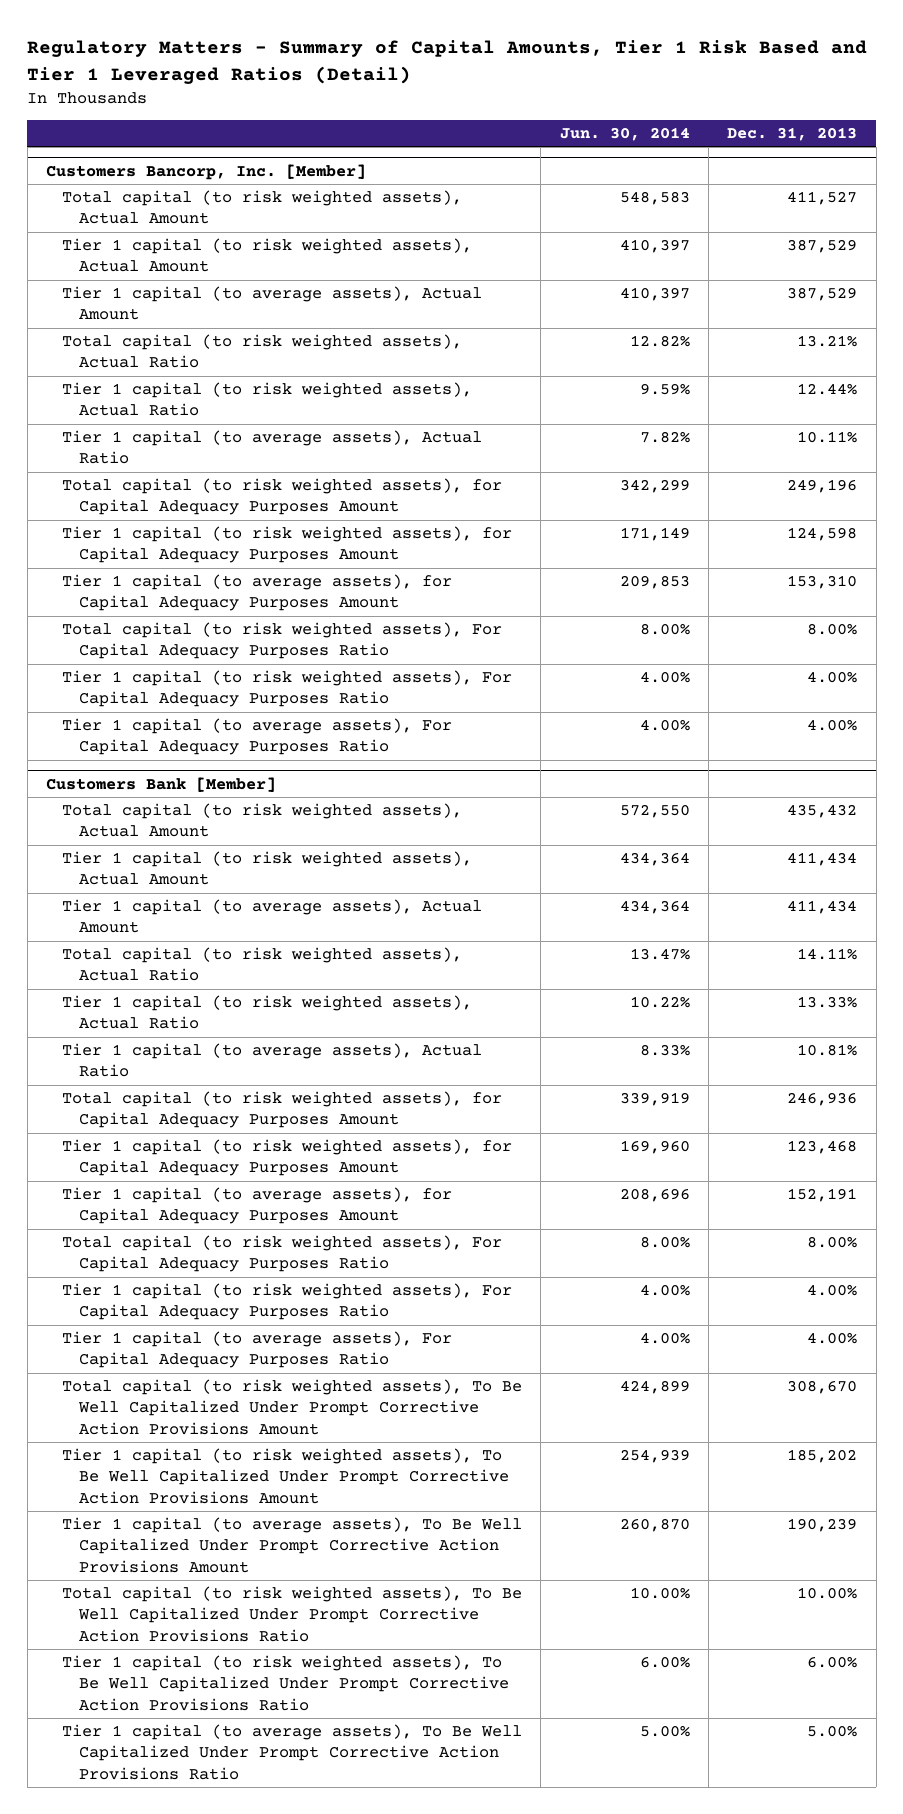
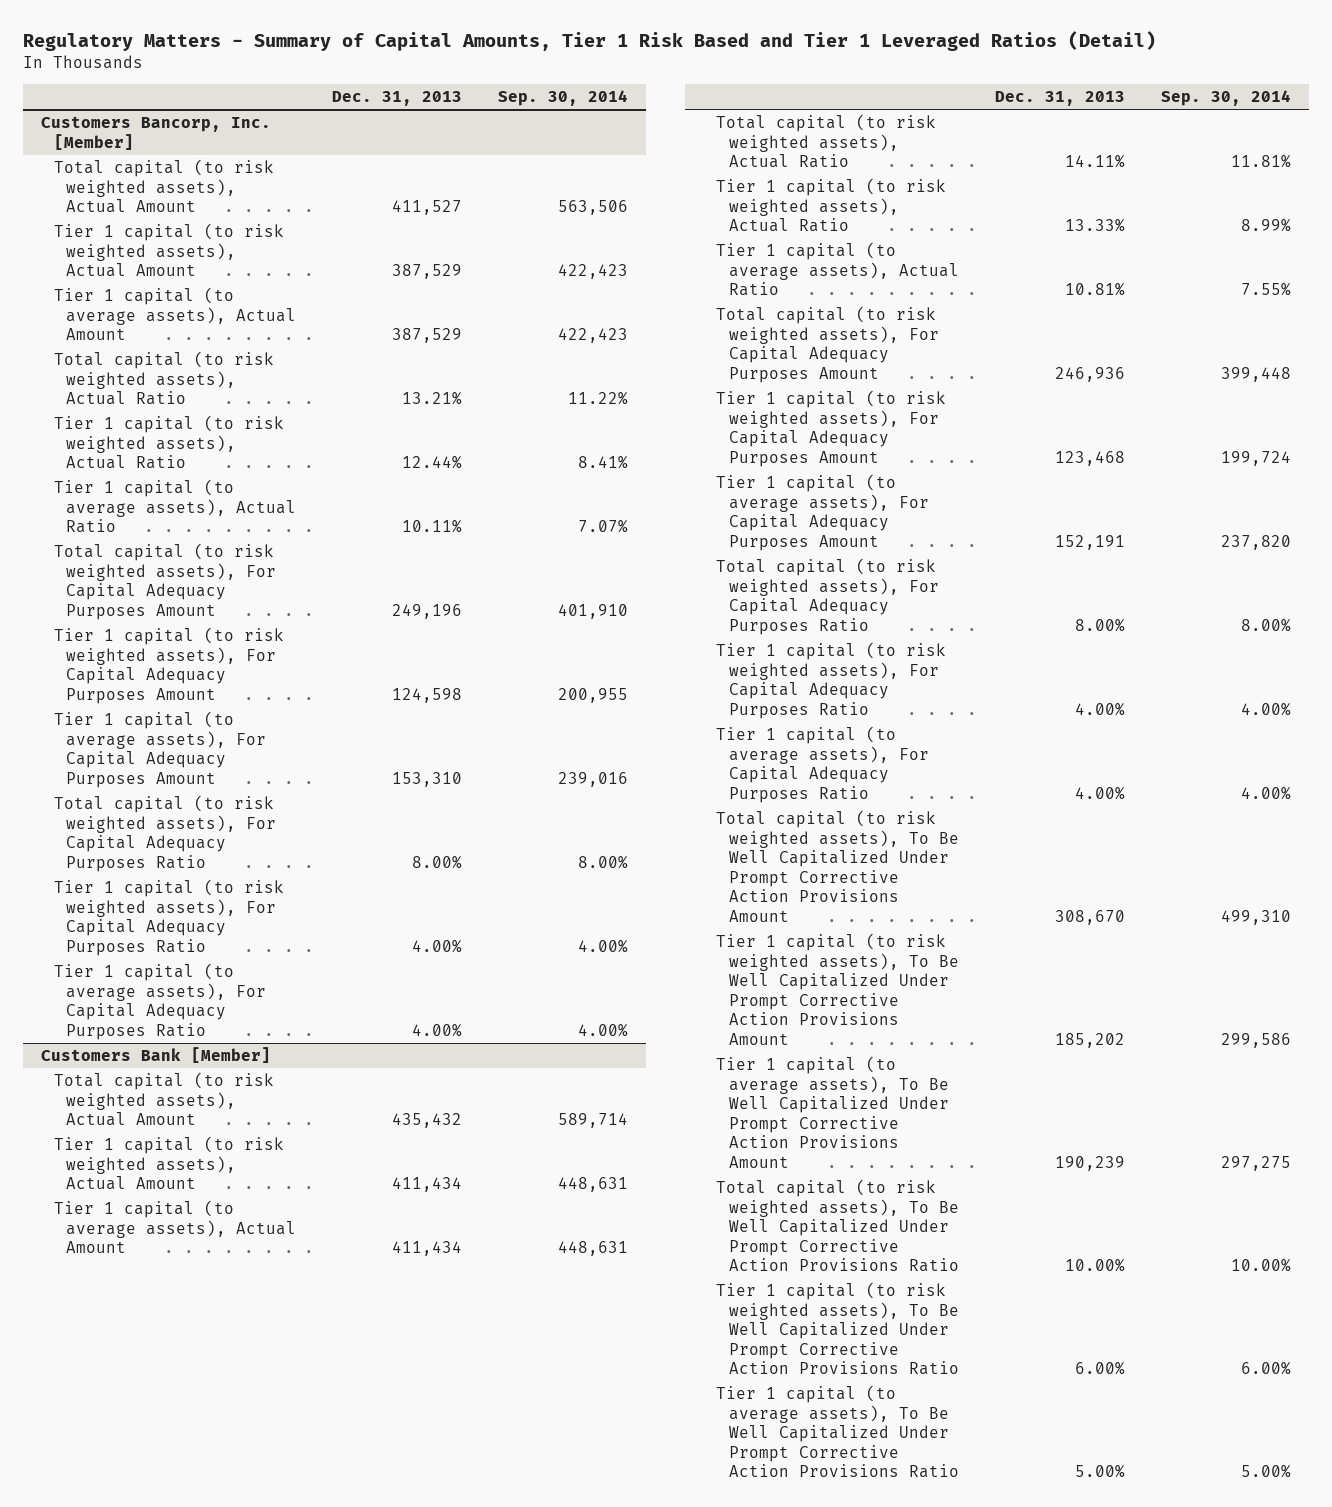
[559,126,690,141] Jun. 30, 2014 -> none
none -> [498,90,629,107] Sep. 30, 2014
[62,478,503,516] Total capital (to risk weighted assets), for Capital Adequacy Purposes Amount -> [53,542,277,620] Total capital (to risk weighted assets), For Capital Adequacy Purposes Amount
[62,526,513,564] Tier 1 capital (to risk weighted assets), for Capital Adequacy Purposes Amount -> [53,626,284,704] Tier 1 capital (to risk weighted assets), For Capital Adequacy Purposes Amount
[62,574,453,612] Tier 1 capital (to average assets), for Capital Adequacy Purposes Amount -> [53,710,267,788] Tier 1 capital (to average assets), For Capital Adequacy Purposes Amount
[62,1091,503,1129] Total capital (to risk weighted assets), for Capital Adequacy Purposes Amount -> [715,305,939,383] Total capital (to risk weighted assets), For Capital Adequacy Purposes Amount
[62,1139,513,1177] Tier 1 capital (to risk weighted assets), for Capital Adequacy Purposes Amount -> [715,389,946,467] Tier 1 capital (to risk weighted assets), For Capital Adequacy Purposes Amount
[62,1187,453,1225] Tier 1 capital (to average assets), for Capital Adequacy Purposes Amount -> [715,473,929,551] Tier 1 capital (to average assets), For Capital Adequacy Purposes Amount

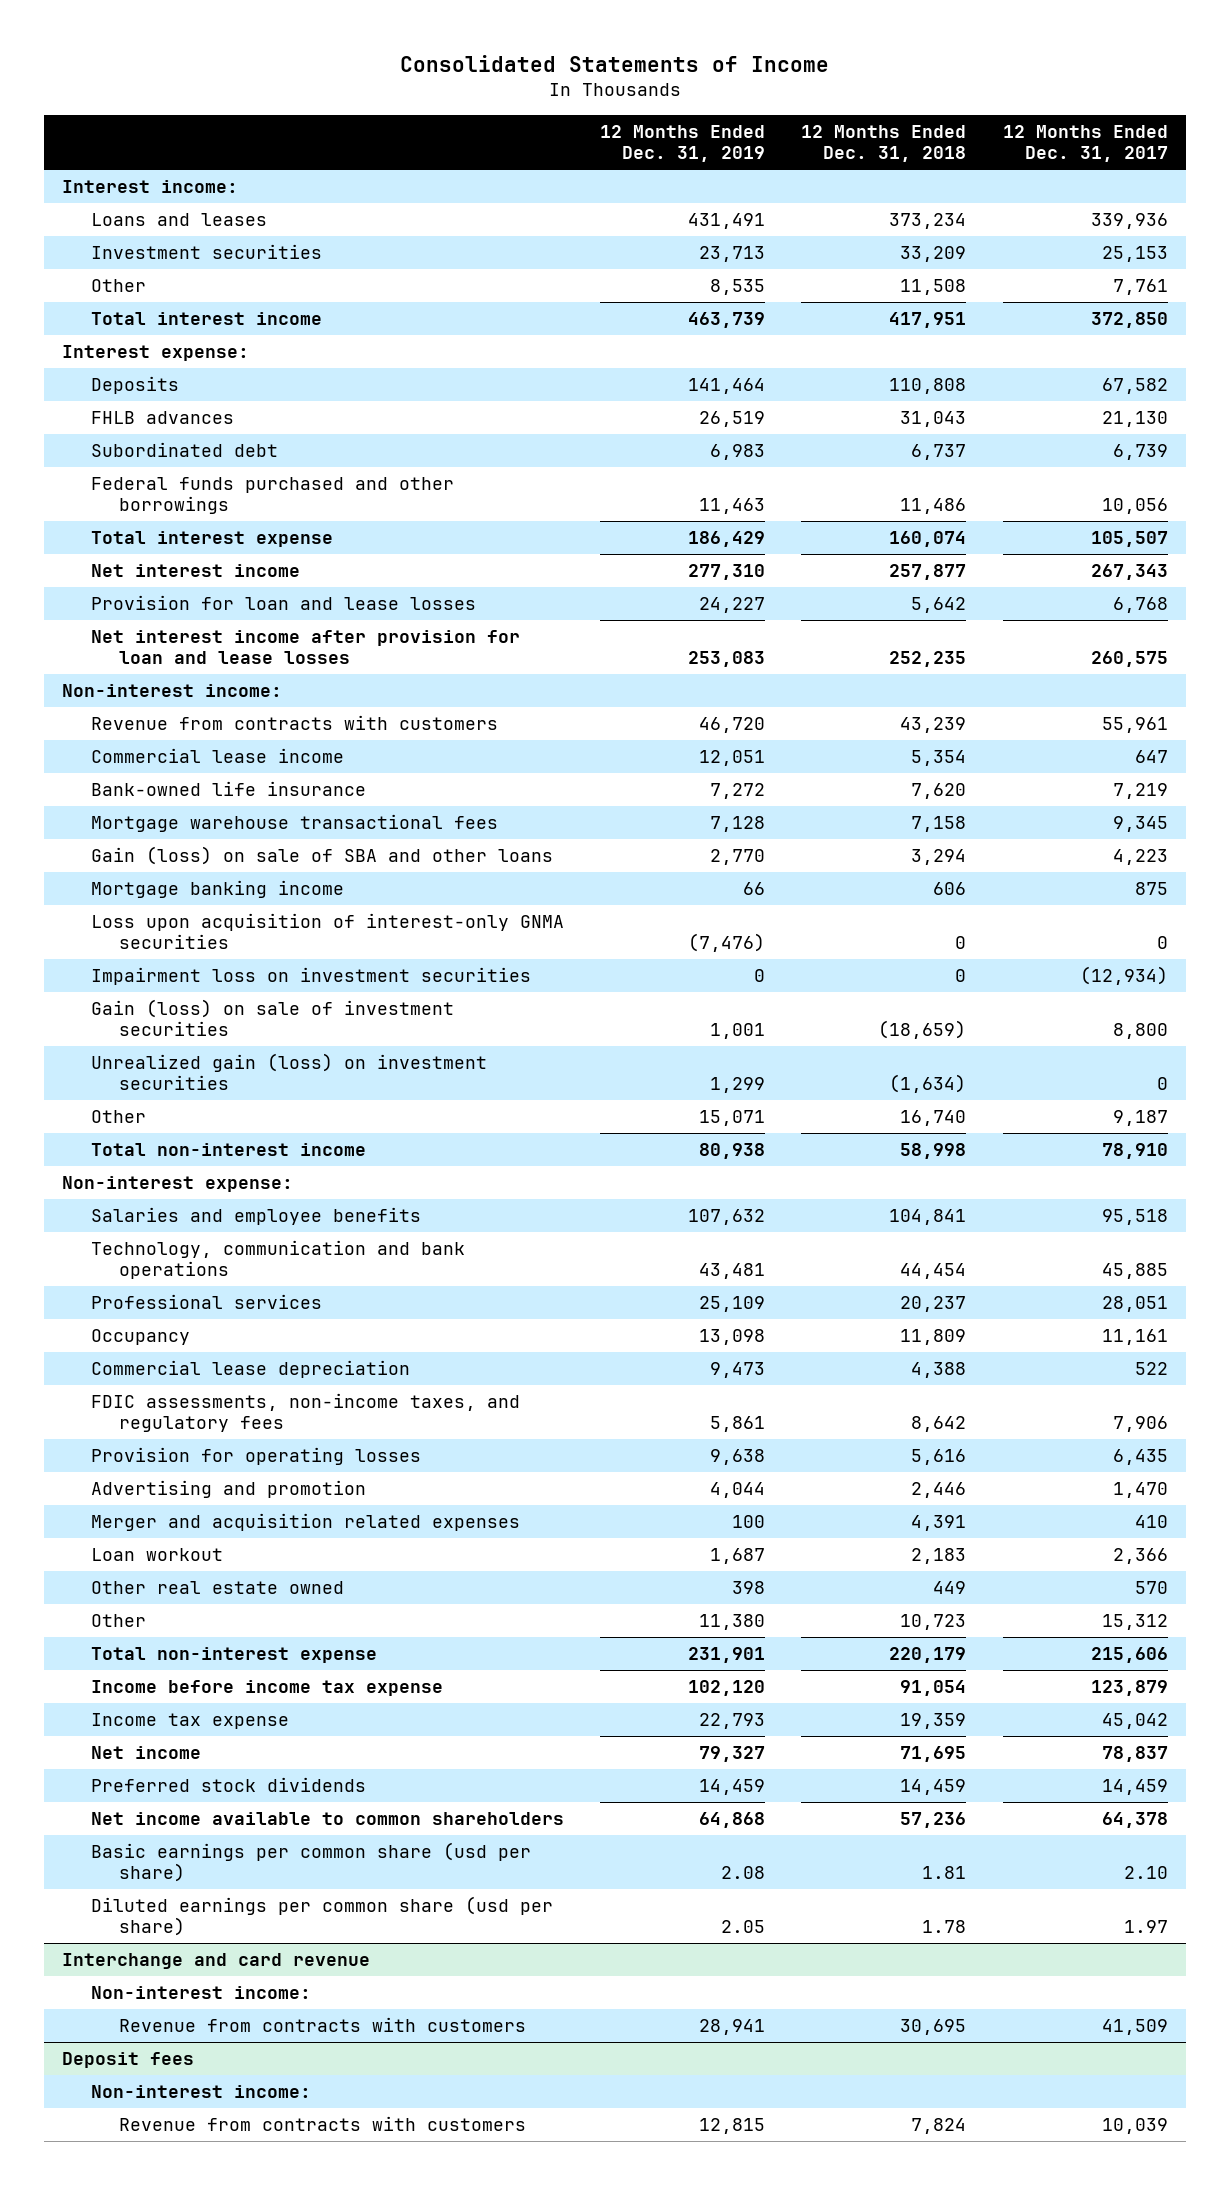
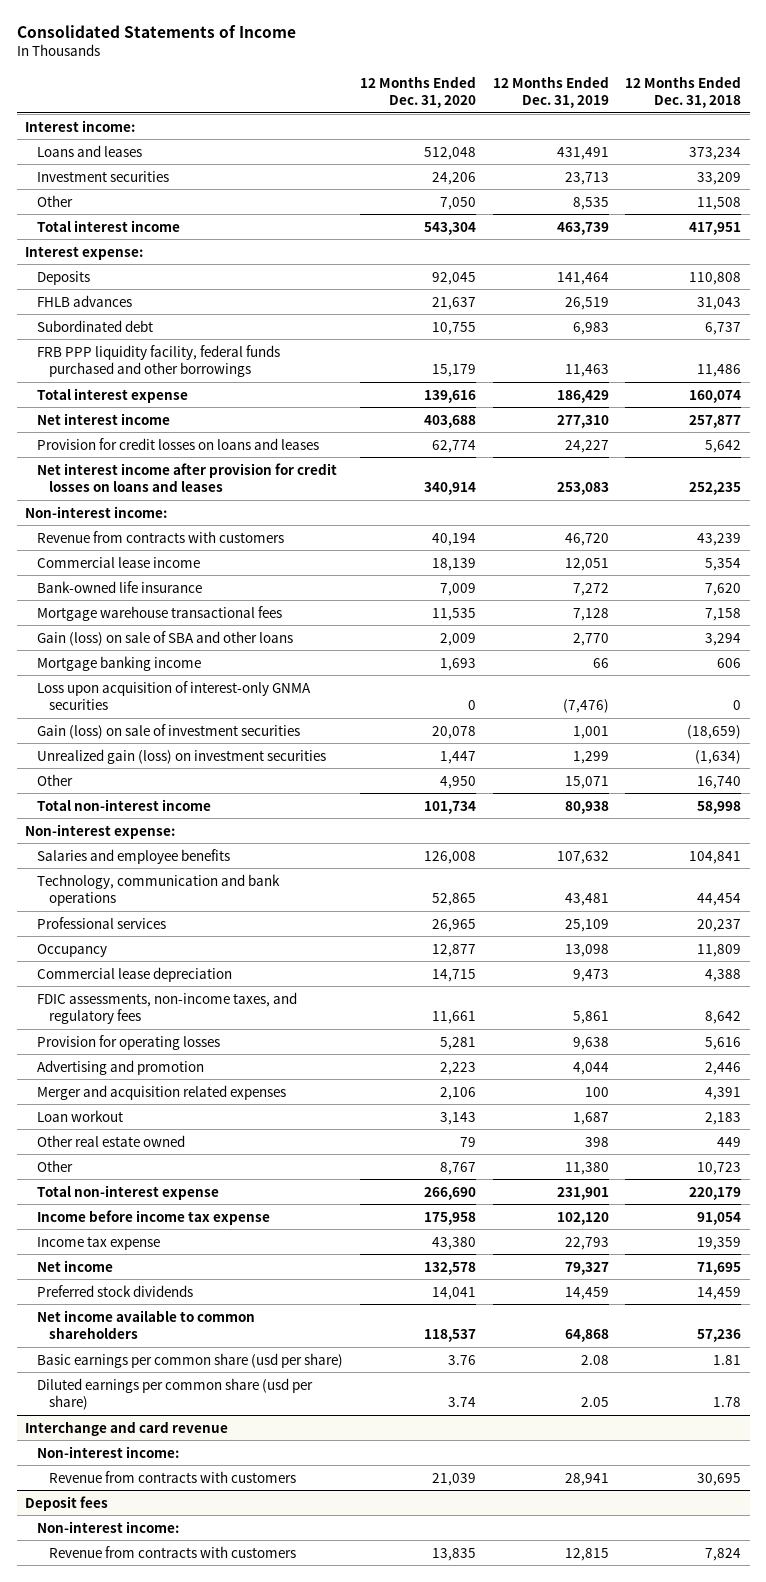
[1002,124,1168,163] 12 Months Ended Dec. 31, 2017 -> none
none -> [359,75,476,109] 12 Months Ended Dec. 31, 2020
[90,477,454,515] Federal funds purchased and other borrowings -> [37,344,281,378] FRB PPP liquidity facility, federal funds purchased and other borrowings
[90,595,476,611] Provision for loan and lease losses -> [37,437,320,450] Provision for credit losses on loans and leases
[90,630,520,665] Net interest income after provision for loan and lease losses -> [37,462,338,493] Net interest income after provision for credit losses on loans and leases
[90,967,531,986] Impairment loss on investment securities -> none

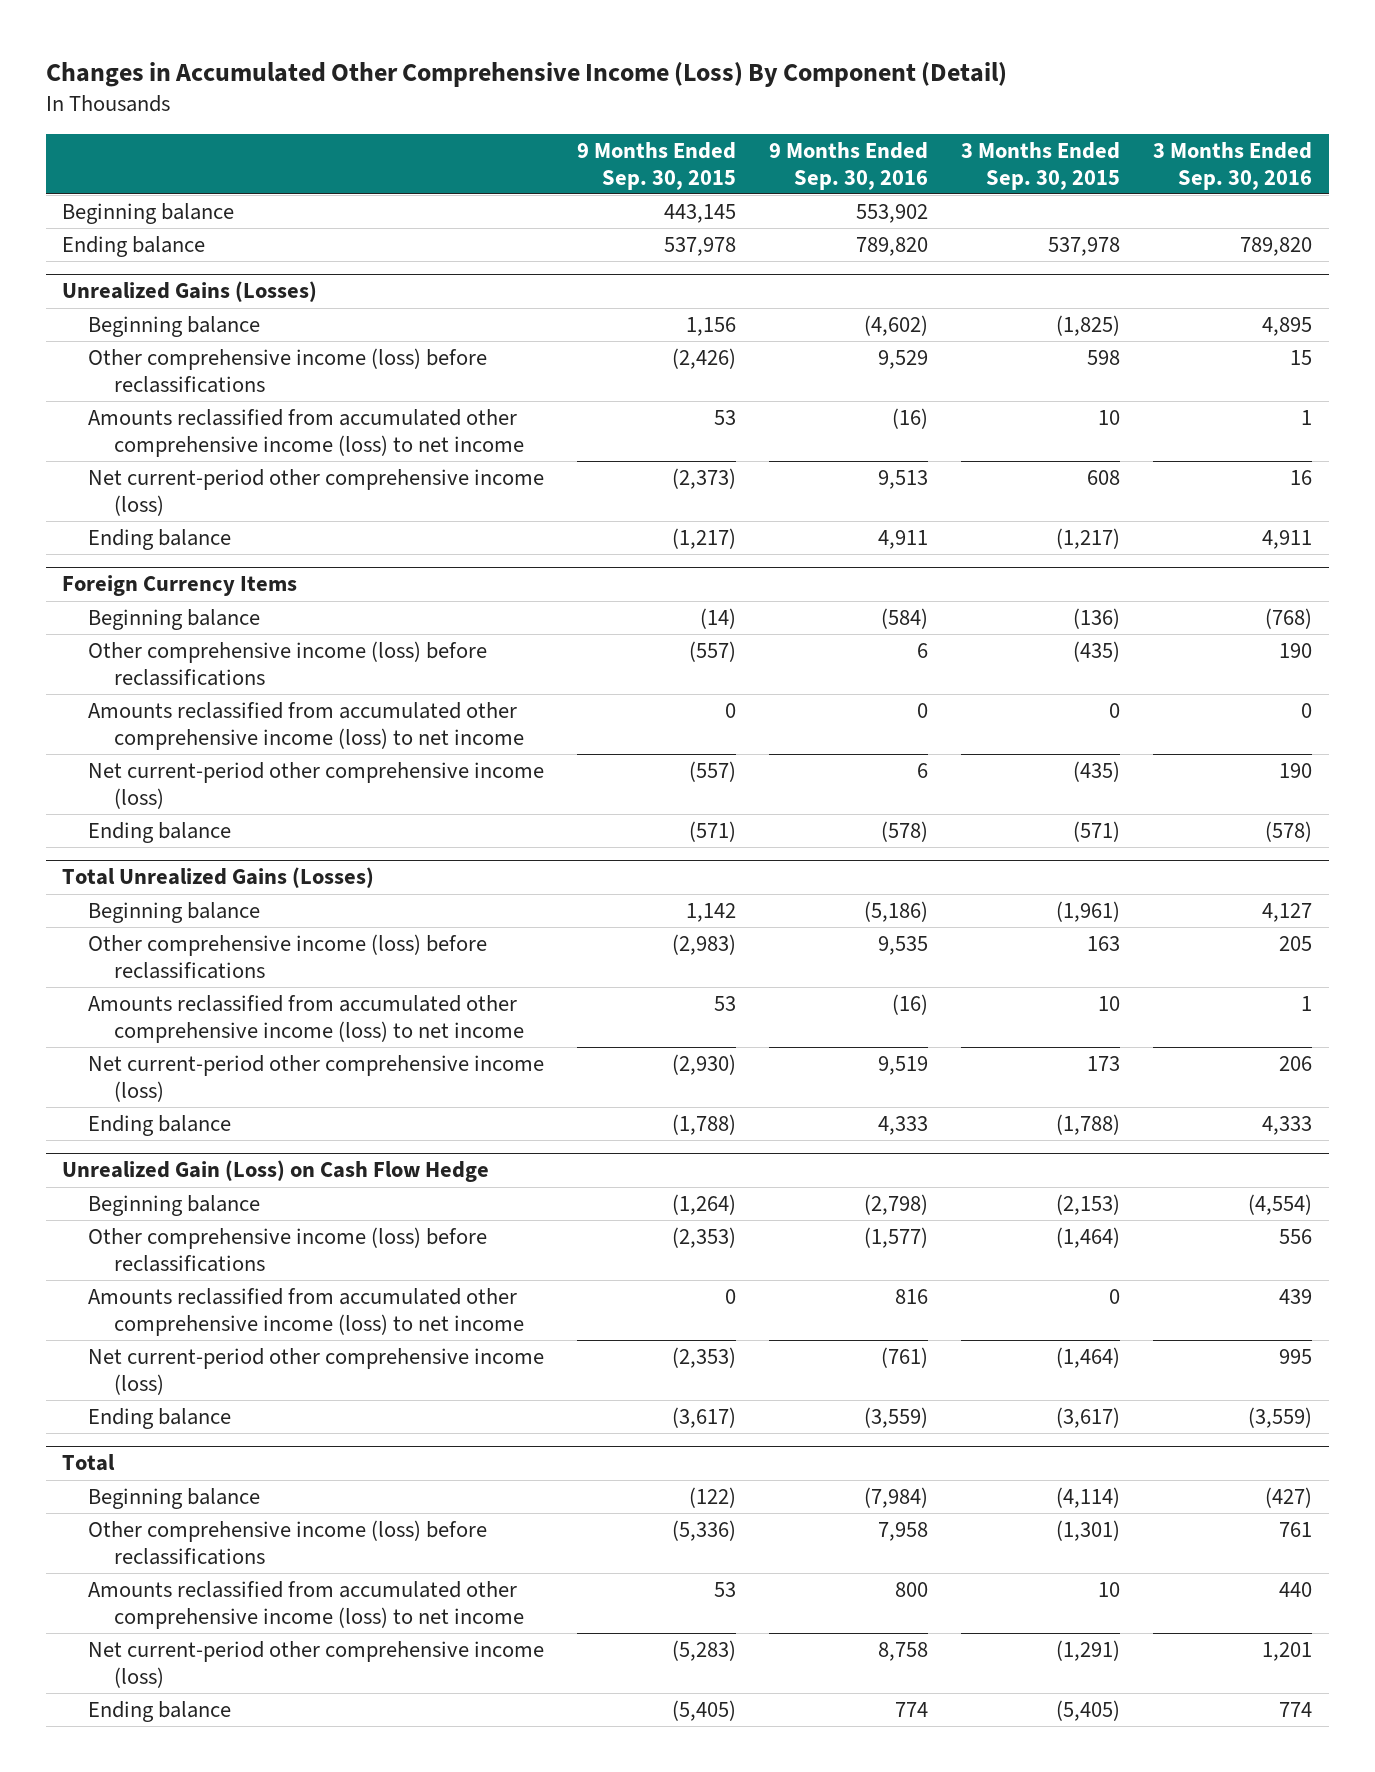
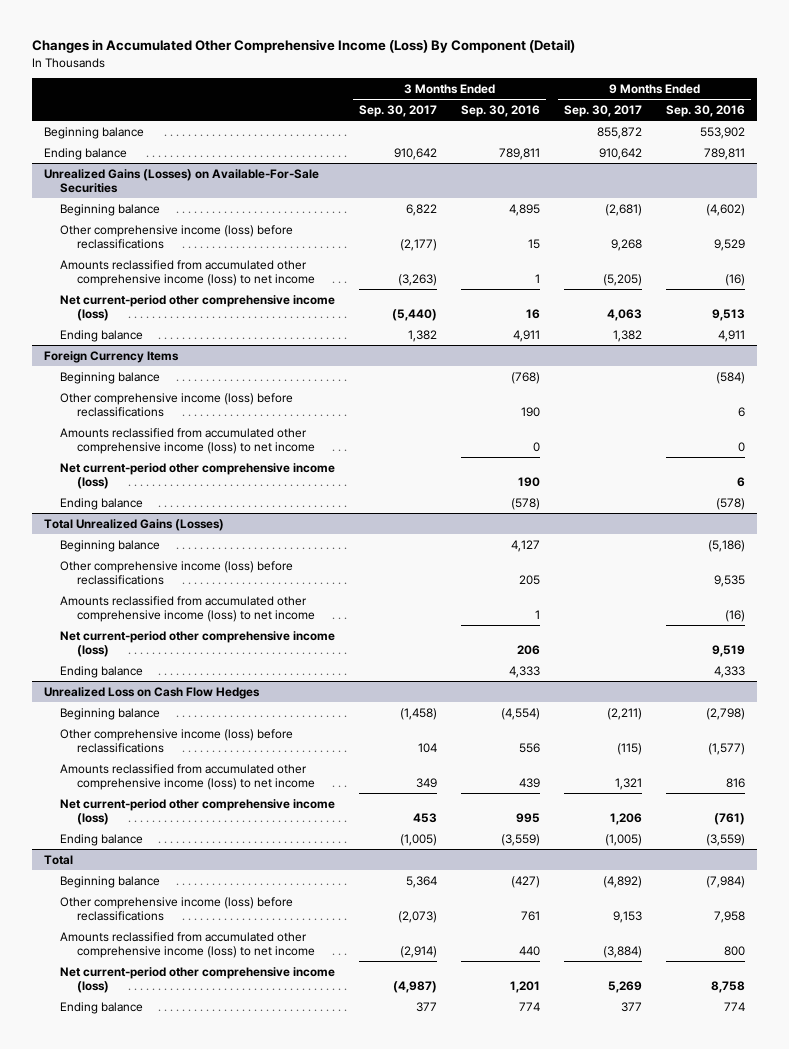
[577,142,737,190] 9 Months Ended Sep. 30, 2015 -> none
[961,142,1121,190] 3 Months Ended Sep. 30, 2015 -> none
none -> [359,104,438,117] Sep. 30, 2017
none -> [564,104,643,117] Sep. 30, 2017
[856,237,929,257] 789,820 -> [704,147,746,160] 789,811
[1240,237,1313,257] 789,820 -> [499,147,541,160] 789,811
[62,281,318,303] Unrealized Gains (Losses) -> [43,168,319,194] Unrealized Gains (Losses) on Available-For-Sale Securities
[62,1160,490,1183] Unrealized Gain (Loss) on Cash Flow Hedge -> [43,686,260,699] Unrealized Loss on Cash Flow Hedges

